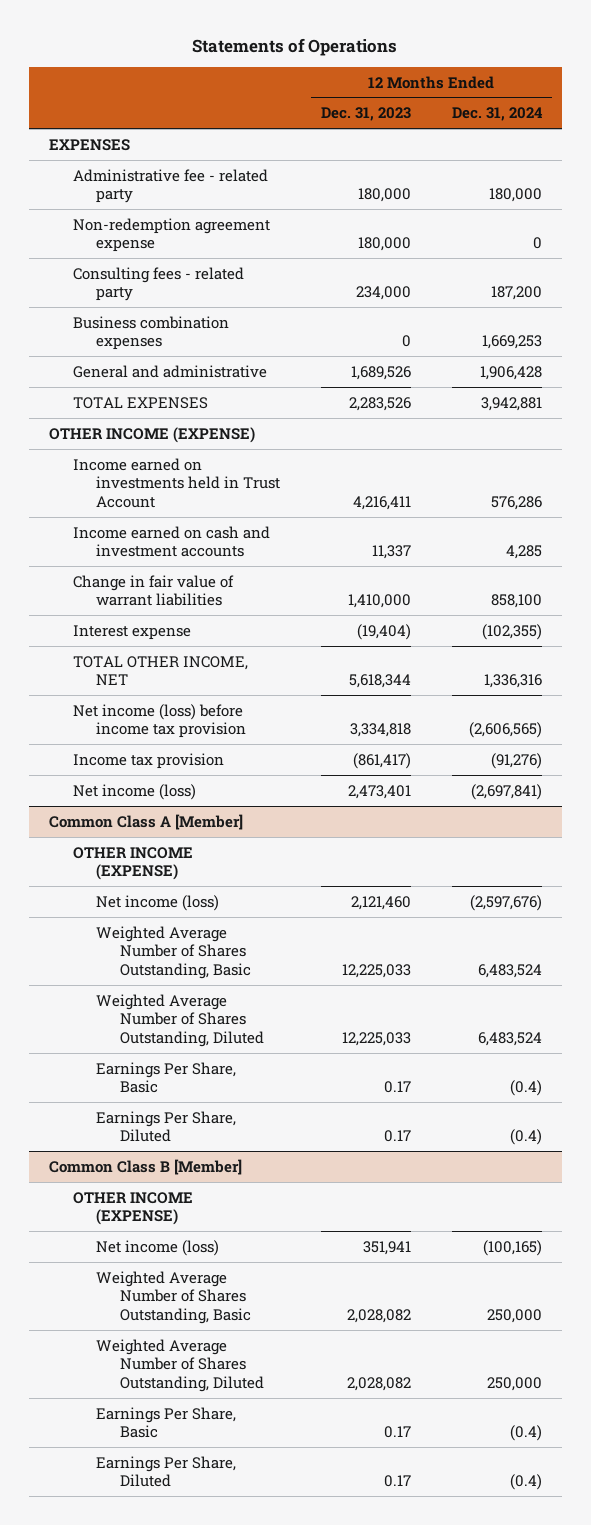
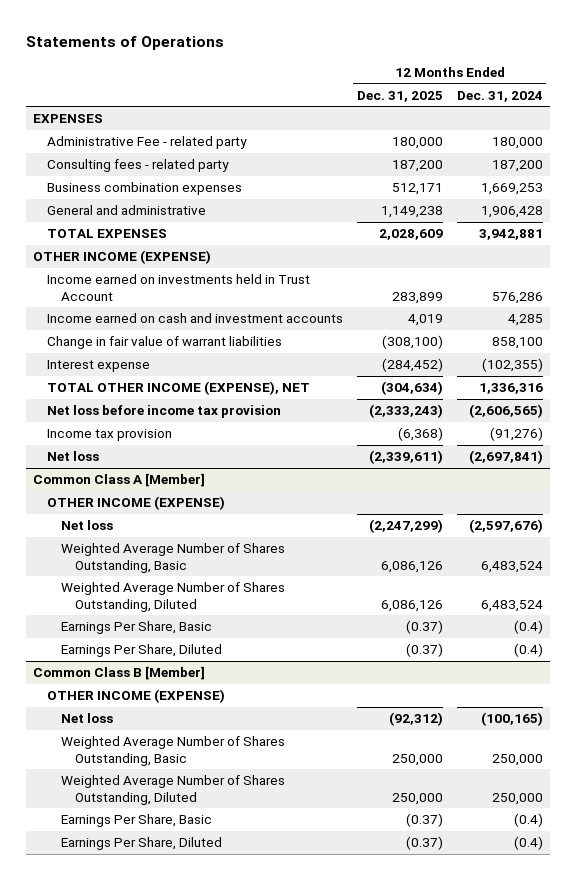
[320,107,411,122] Dec. 31, 2023 -> none
none -> [356,90,443,102] Dec. 31, 2025
[72,217,270,253] Non-redemption agreement expense -> none
[72,168,268,204] Administrative fee - related party -> [46,136,247,150] Administrative Fee - related party
[72,655,248,686] TOTAL OTHER INCOME, NET -> [46,381,310,396] TOTAL OTHER INCOME (EXPENSE), NET
[72,703,247,739] Net income (loss) before income tax provision -> [46,405,281,419] Net loss before income tax provision
[72,783,196,800] Net income (loss) -> [46,451,99,462] Net loss
[96,894,220,911] Net income (loss) -> [61,520,114,531] Net loss
[96,1239,220,1256] Net income (loss) -> [61,713,114,724] Net loss

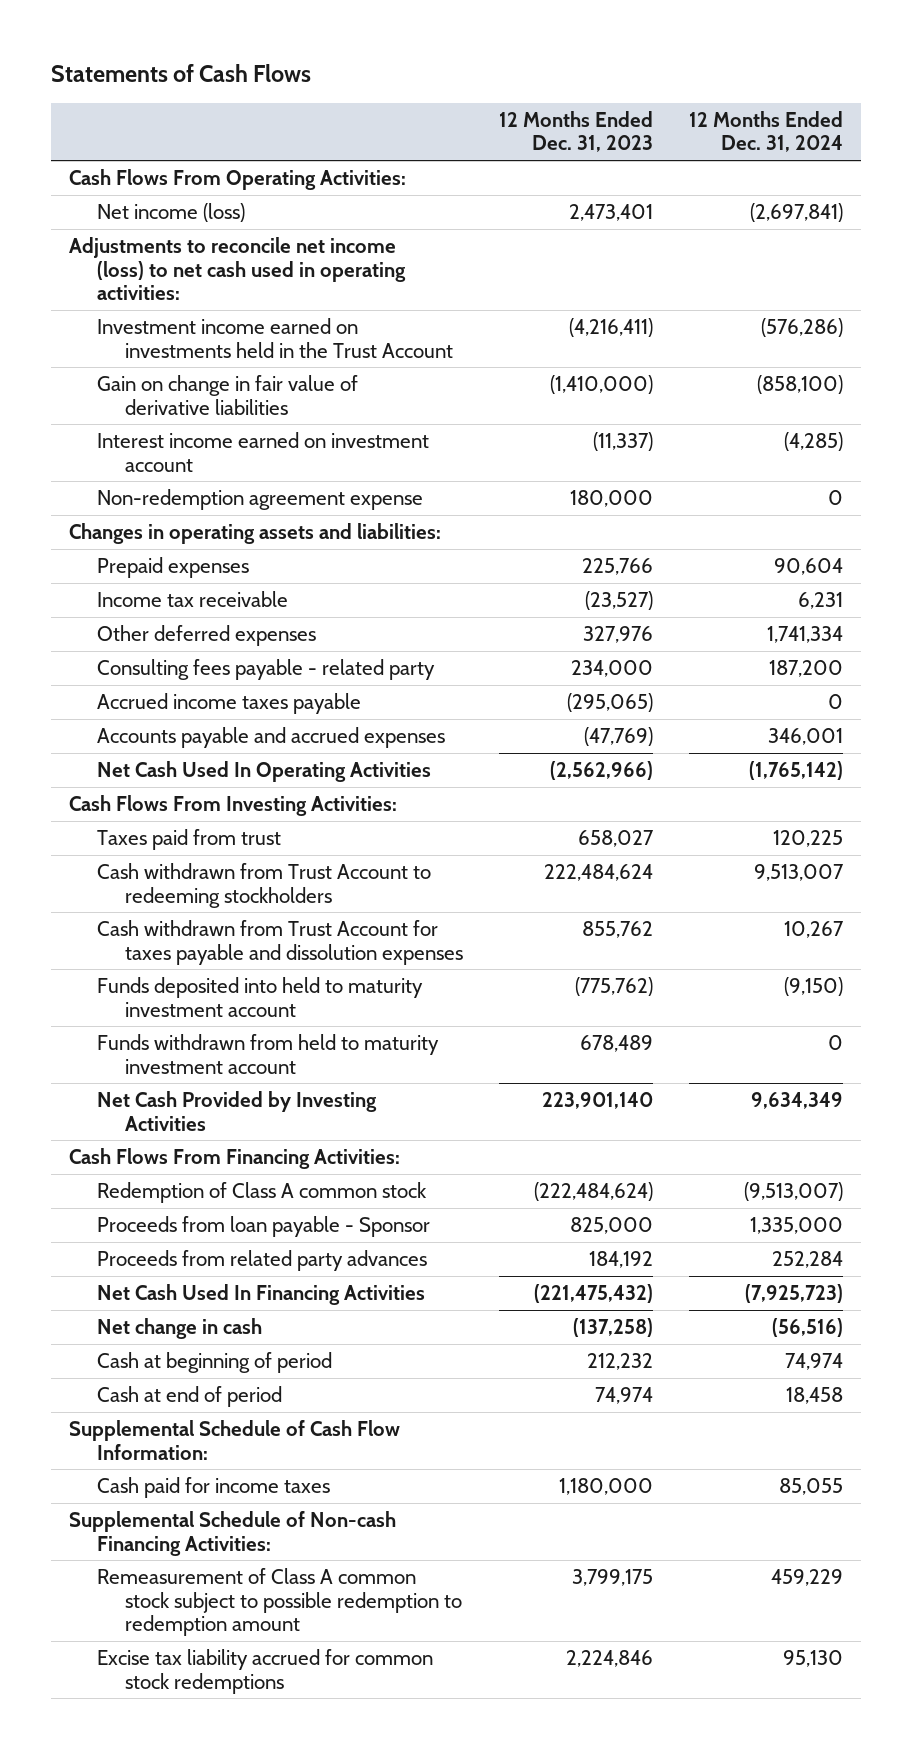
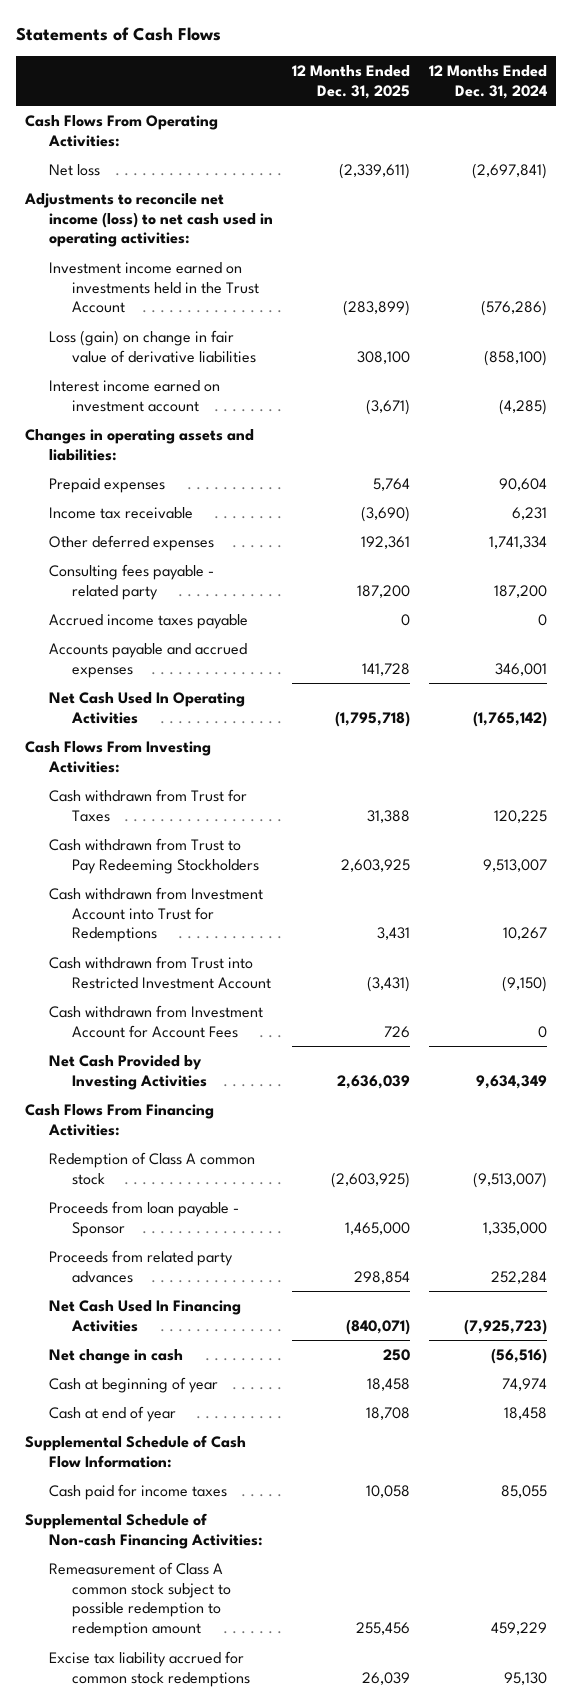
[498,110,653,153] 12 Months Ended Dec. 31, 2023 -> none
none -> [291,64,410,99] 12 Months Ended Dec. 31, 2025
[96,203,245,223] Net income (loss) -> [48,163,100,176] Net loss
[96,375,358,415] Gain on change in fair value of derivative liabilities -> [48,329,257,363] Loss (gain) on change in fair value of derivative liabilities
[96,489,423,511] Non-redemption agreement expense -> none
[96,1034,439,1074] Funds withdrawn from held to maturity investment account -> none
[96,829,281,851] Taxes paid from trust -> [48,788,247,822] Cash withdrawn from Trust for Taxes
[96,863,431,908] Cash withdrawn from Trust Account to redeeming stockholders -> [48,837,260,874] Cash withdrawn from Trust to Pay Redeeming Stockholders
[96,920,463,965] Cash withdrawn from Trust Account for taxes payable and dissolution expenses -> [48,886,263,943] Cash withdrawn from Investment Account into Trust for Redemptions
[96,977,423,1017] Funds deposited into held to maturity investment account -> [48,955,272,989] Cash withdrawn from Trust into Restricted Investment Account
none -> [48,1004,263,1038] Cash withdrawn from Investment Account for Account Fees
[96,1352,332,1374] Cash at beginning of period -> [48,1376,218,1393] Cash at beginning of year
[96,1386,282,1408] Cash at end of period -> [48,1405,176,1422] Cash at end of year

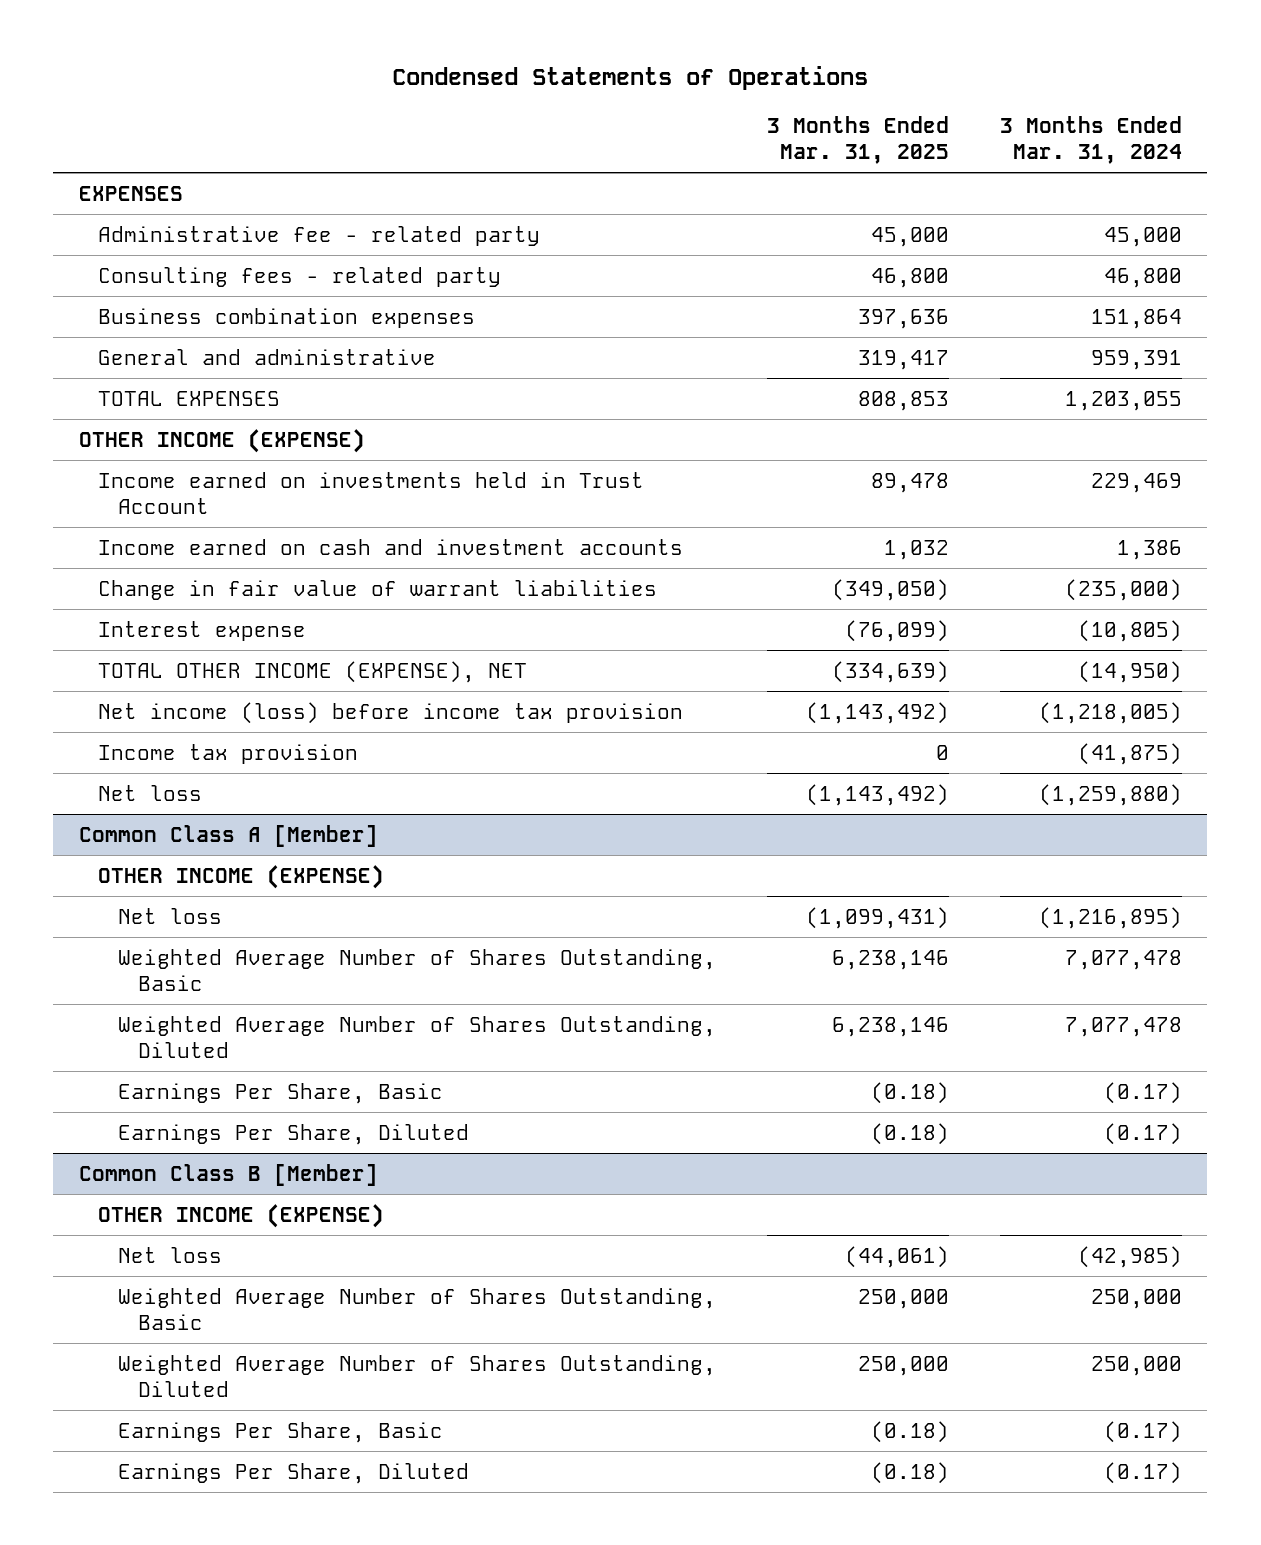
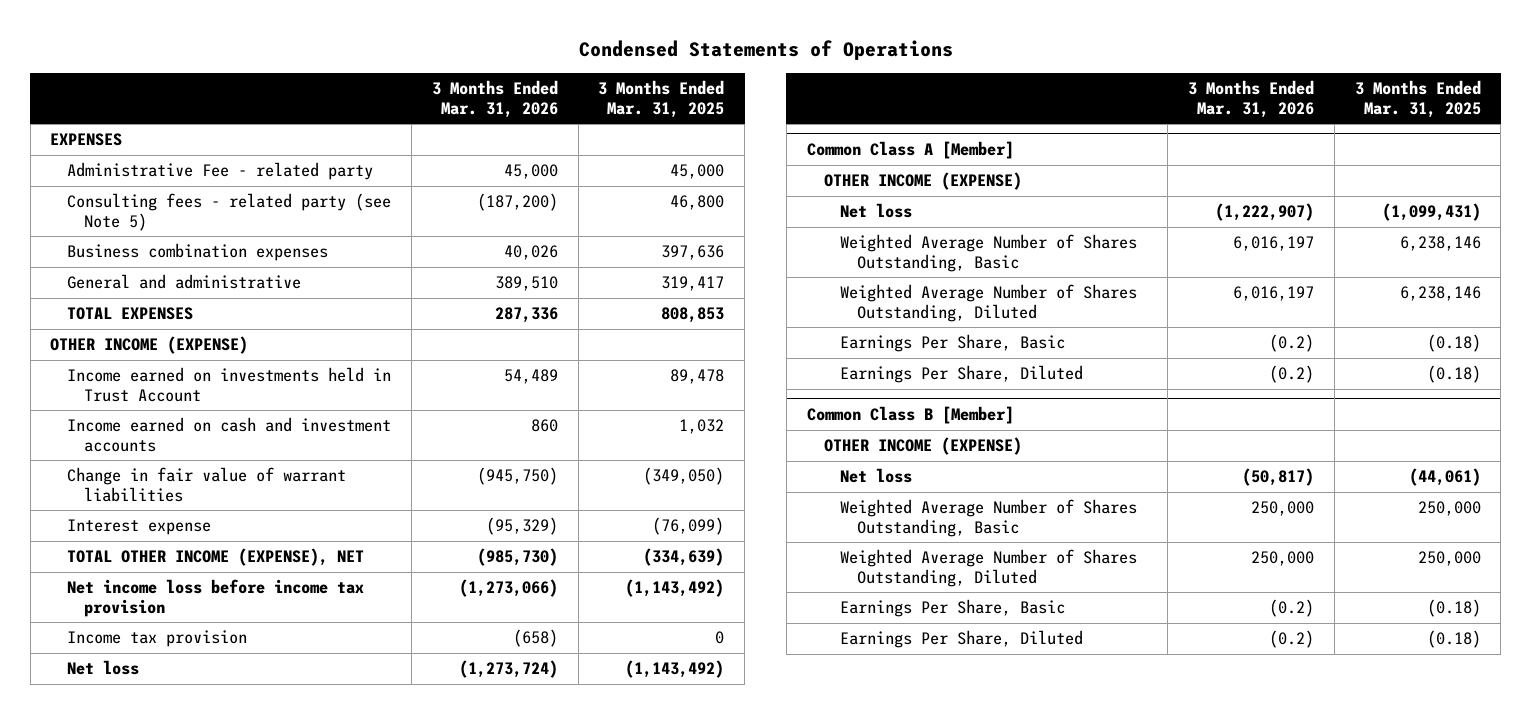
[999,115,1182,164] 3 Months Ended Mar. 31, 2024 -> none
none -> [431,80,558,118] 3 Months Ended Mar. 31, 2026
[98,225,541,246] Administrative fee - related party -> [67,162,374,181] Administrative Fee - related party
[98,266,502,287] Consulting fees - related party -> [67,193,392,231] Consulting fees - related party (see Note 5)
[98,701,684,724] Net income (loss) before income tax provision -> [67,579,365,617] Net income loss before income tax provision

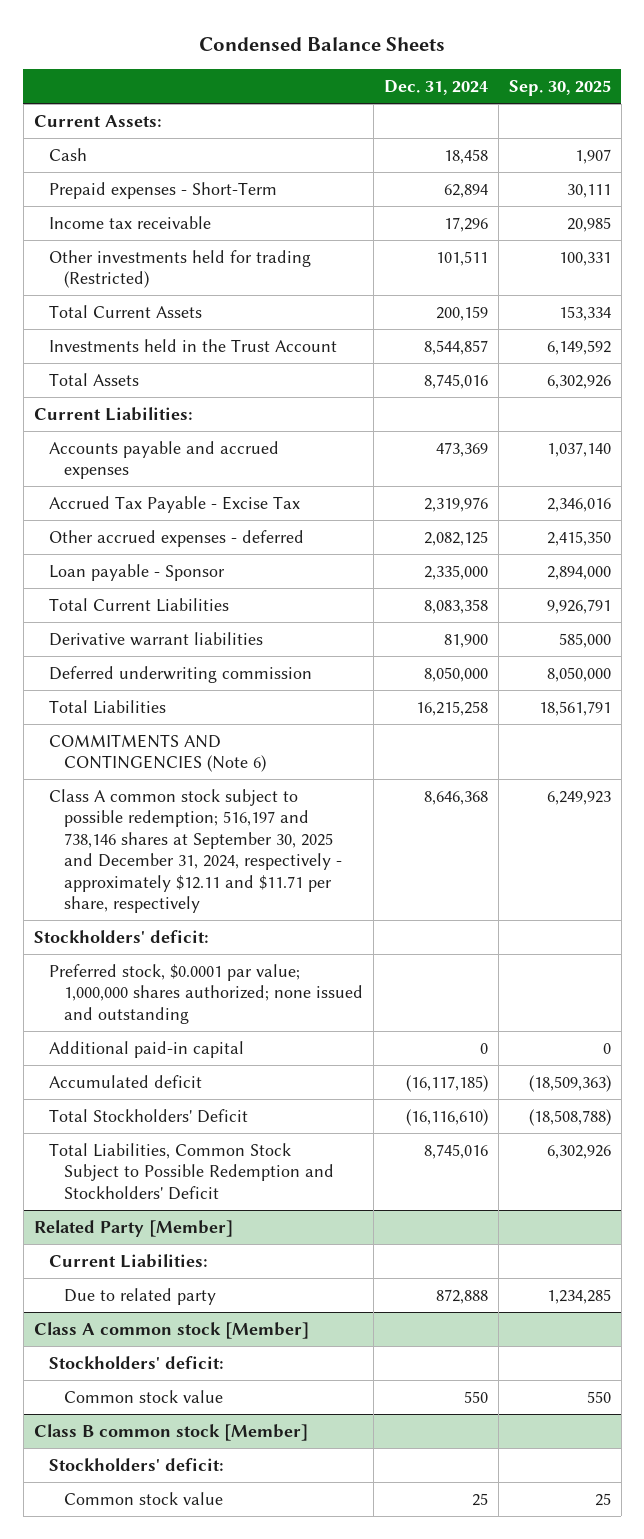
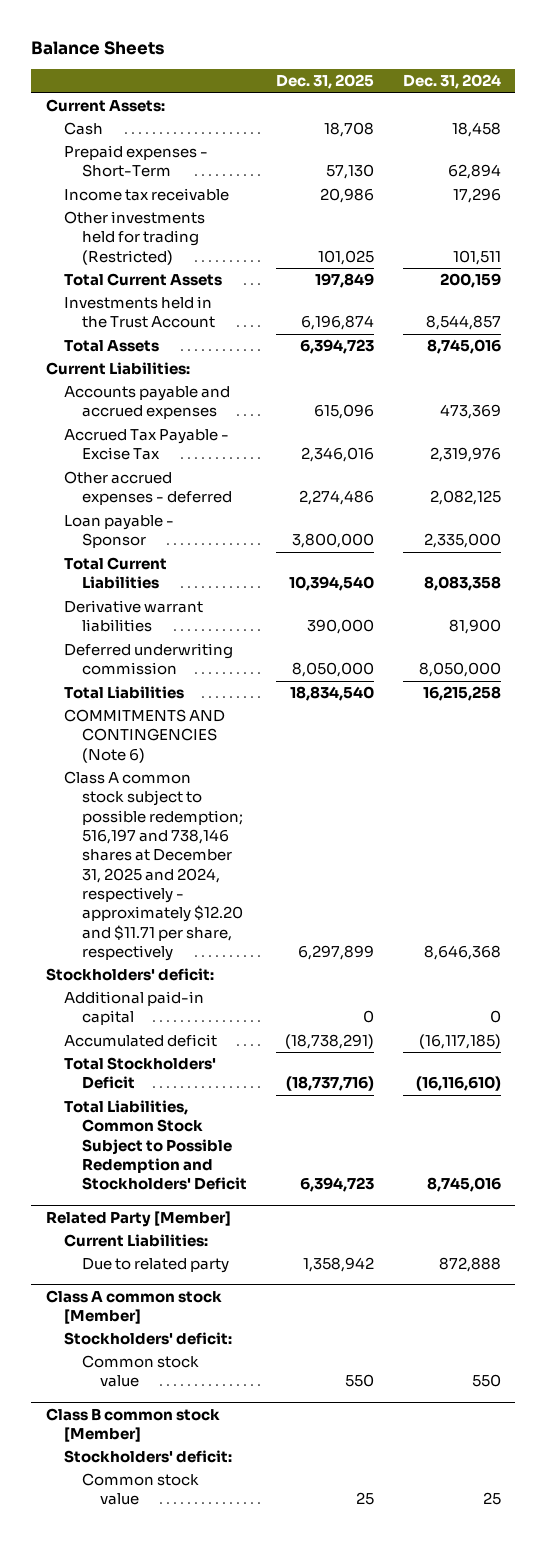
[199,37,446,52] Condensed Balance Sheets -> [31,41,165,56] Balance Sheets
[508,80,611,97] Sep. 30, 2025 -> none
none -> [275,74,374,90] Dec. 31, 2025
[48,788,343,914] Class A common stock subject to possible redemption; 516,197 and 738,146 shares at September 30, 2025 and December 31, 2024, respectively - approximately $12.11 and $11.71 per share, respectively -> [63,771,243,962] Class A common stock subject to possible redemption; 516,197 and 738,146 shares at December 31, 2025 and 2024, respectively - approximately $12.20 and $11.71 per share, respectively
[48,963,364,1024] Preferred stock, $0.0001 par value; 1,000,000 shares authorized; none issued and outstanding -> none

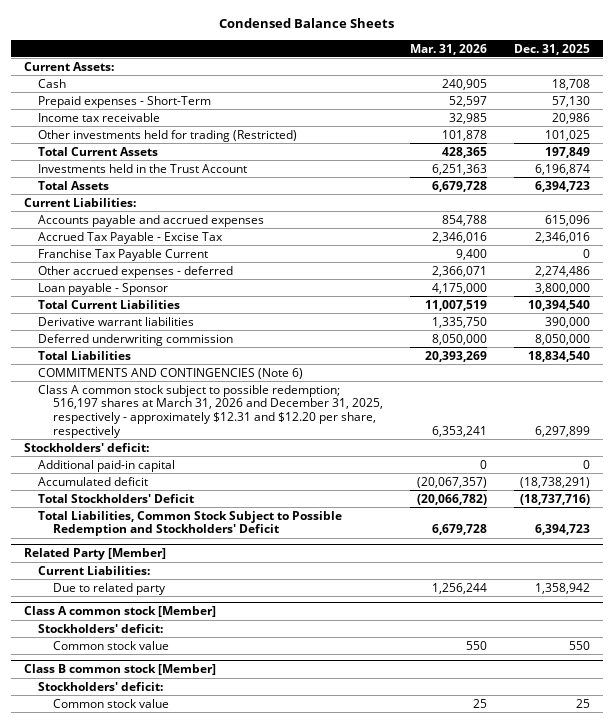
[31,41,165,56] Balance Sheets -> [218,18,394,29] Condensed Balance Sheets
[402,74,501,90] Dec. 31, 2024 -> none
none -> [409,43,487,55] Mar. 31, 2026
none -> [38,248,209,261] Franchise Tax Payable Current
[63,771,243,962] Class A common stock subject to possible redemption; 516,197 and 738,146 shares at December 31, 2025 and 2024, respectively - approximately $12.20 and $11.71 per share, respectively -> [38,384,383,438] Class A common stock subject to possible redemption; 516,197 shares at March 31, 2026 and December 31, 2025, respectively - approximately $12.31 and $12.20 per share, respectively

